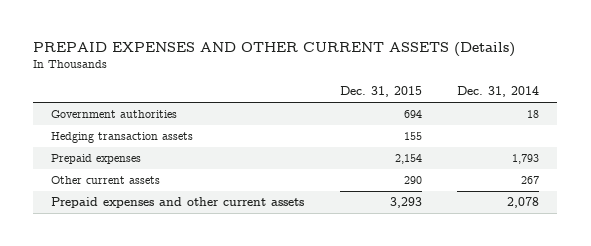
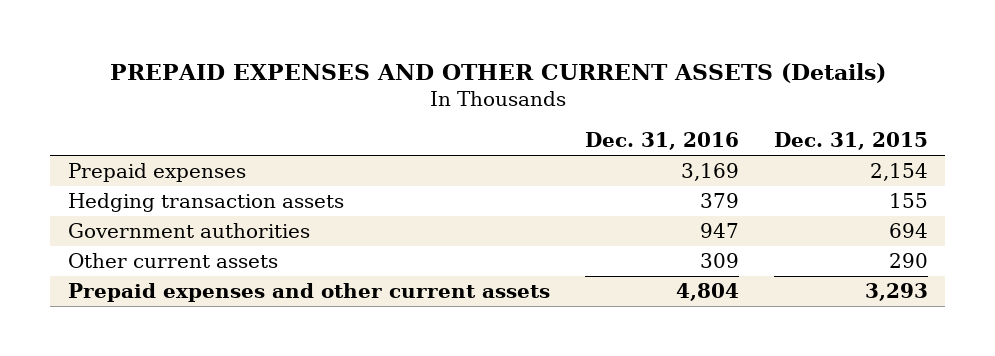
[457,86,540,98] Dec. 31, 2014 -> none
none -> [584,132,739,151] Dec. 31, 2016
[51,131,194,143] Hedging transaction assets -> [67,193,344,213] Hedging transaction assets
[51,109,178,118] Government authorities -> [67,223,310,239] Government authorities

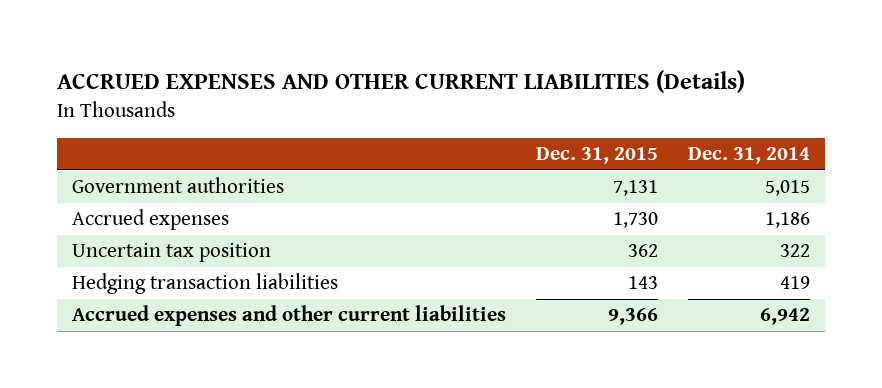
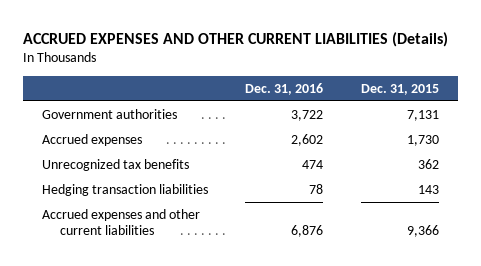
[687,147,810,165] Dec. 31, 2014 -> none
none -> [245,82,324,95] Dec. 31, 2016
[72,243,272,263] Uncertain tax position -> [41,158,189,171] Unrecognized tax benefits

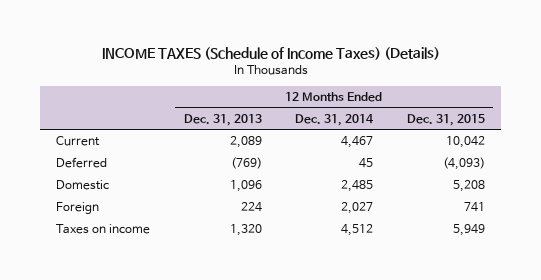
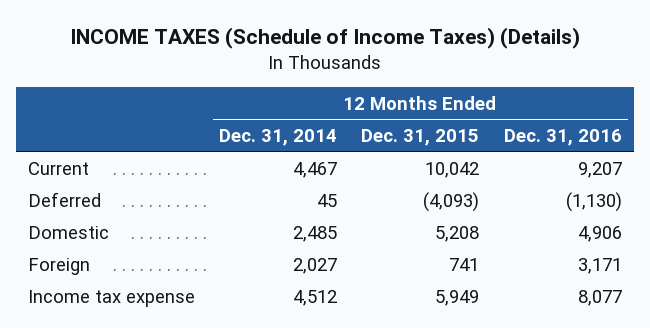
[183,113,262,126] Dec. 31, 2013 -> none
none -> [503,128,622,146] Dec. 31, 2016
[56,224,151,235] Taxes on income -> [27,289,195,307] Income tax expense

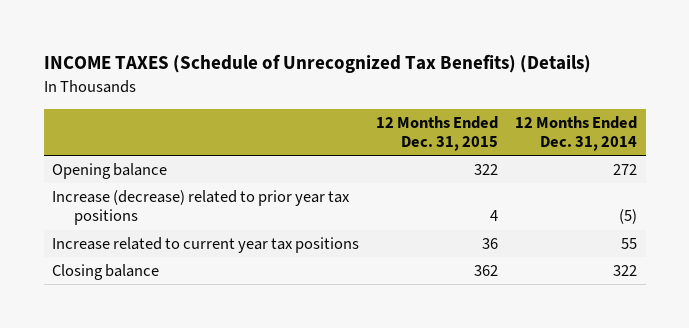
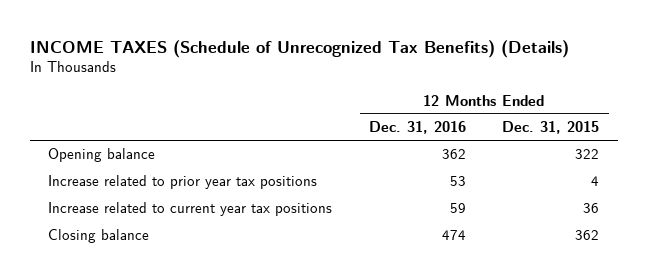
[515,115,638,152] 12 Months Ended Dec. 31, 2014 -> none
none -> [368,121,466,135] Dec. 31, 2016
[52,190,351,226] Increase (decrease) related to prior year tax positions -> [48,175,318,190] Increase related to prior year tax positions

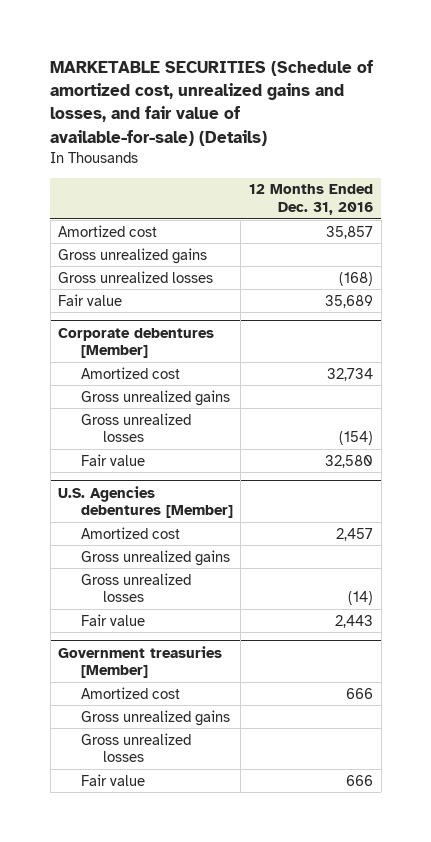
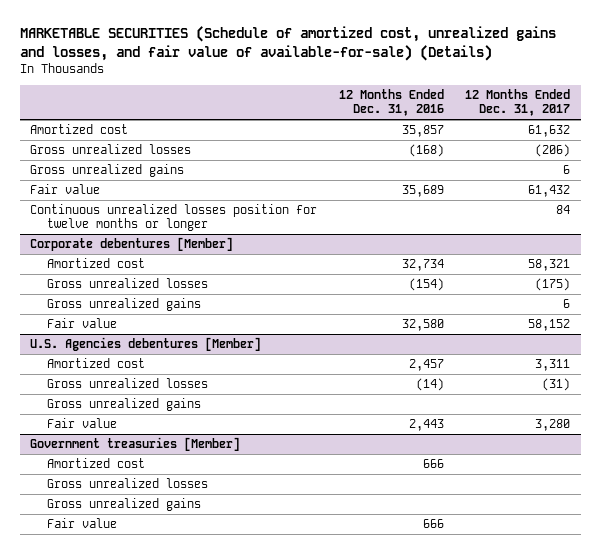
none -> [465,89,571,117] 12 Months Ended Dec. 31, 2017
[58,247,208,264] Gross unrealized gains -> [30,164,185,178] Gross unrealized gains
none -> [30,204,318,232] Continuous unrealized losses position for twelve months or longer
[80,389,230,406] Gross unrealized gains -> [46,298,201,312] Gross unrealized gains
[80,549,230,566] Gross unrealized gains -> [46,398,201,412] Gross unrealized gains
[80,709,230,726] Gross unrealized gains -> [46,498,201,512] Gross unrealized gains

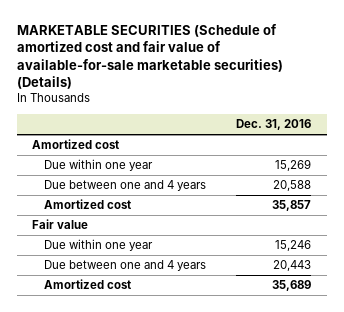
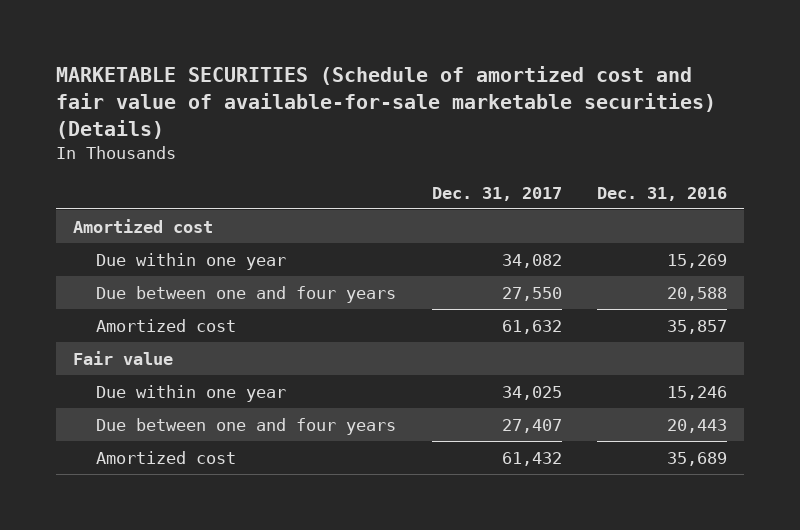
none -> [431,186,562,201] Dec. 31, 2017
[43,180,206,192] Due between one and 4 years -> [96,285,397,303] Due between one and four years
[43,260,206,272] Due between one and 4 years -> [96,417,397,435] Due between one and four years

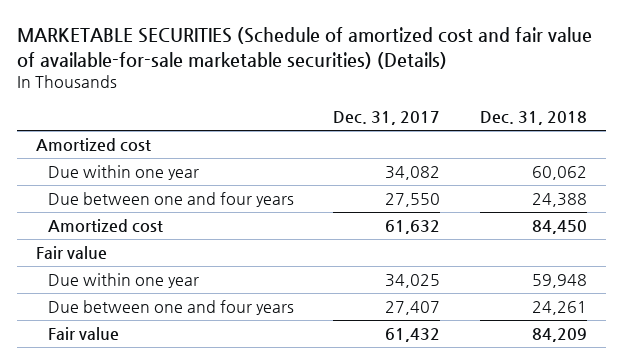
[596,186,727,201] Dec. 31, 2016 -> none
none -> [479,111,587,126] Dec. 31, 2018
[96,450,237,464] Amortized cost -> [48,327,120,341] Fair value

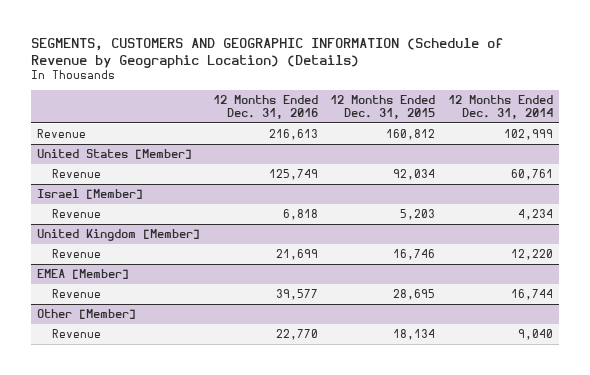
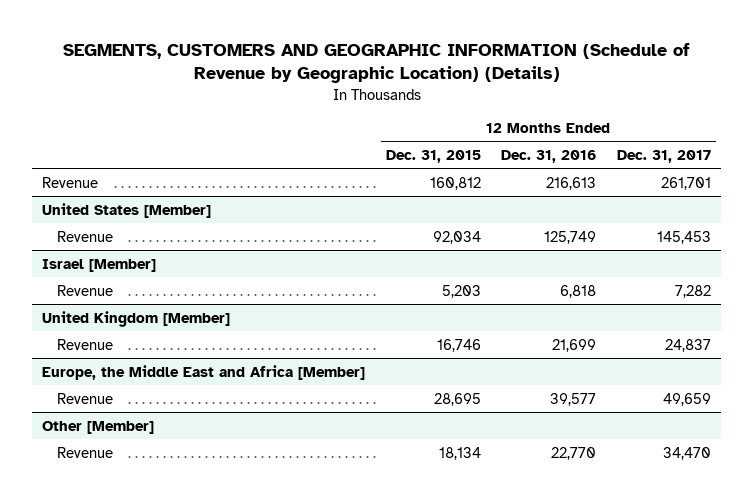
[447,95,553,119] 12 Months Ended Dec. 31, 2014 -> none
none -> [617,150,712,164] Dec. 31, 2017
[37,269,130,280] EMEA [Member] -> [42,364,366,380] Europe, the Middle East and Africa [Member]

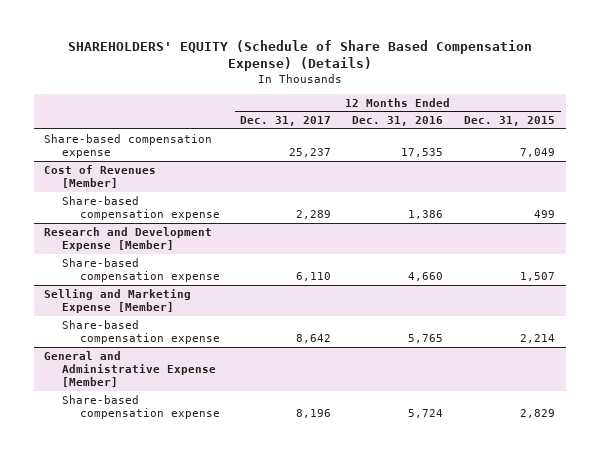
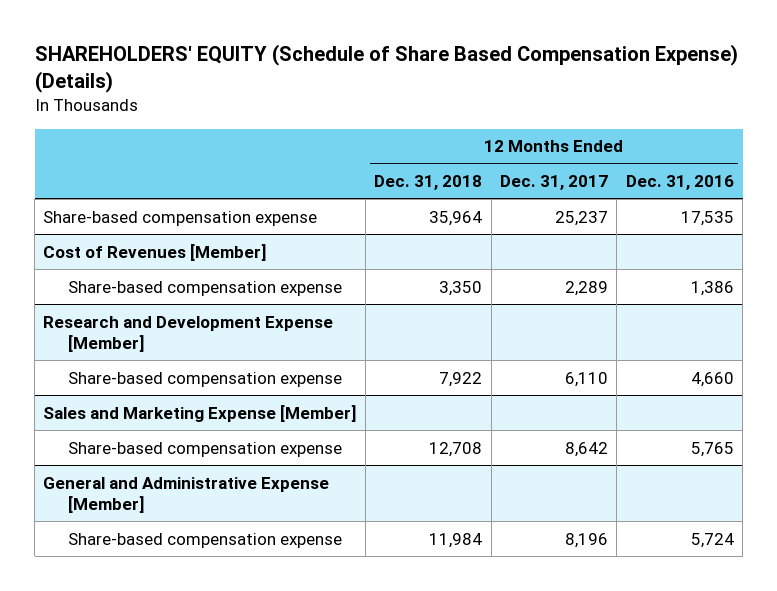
[464,116,556,127] Dec. 31, 2015 -> none
none -> [374,175,483,191] Dec. 31, 2018
[44,288,192,313] Selling and Marketing Expense [Member] -> [43,404,357,422] Sales and Marketing Expense [Member]

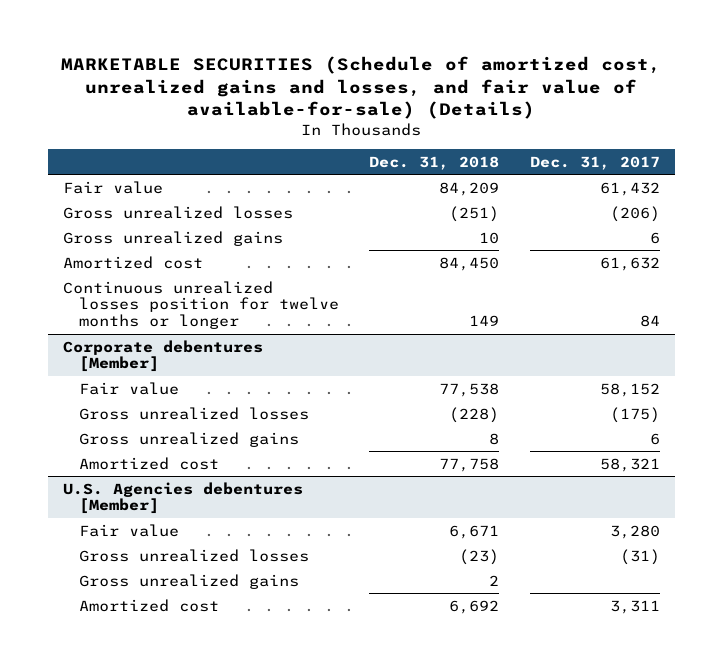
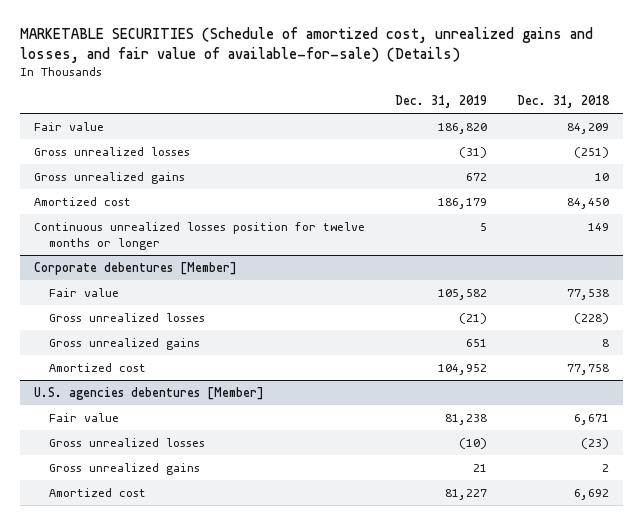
[529,155,660,170] Dec. 31, 2017 -> none
none -> [394,95,487,109] Dec. 31, 2019
[62,481,303,515] U.S. Agencies debentures [Member] -> [34,386,265,400] U.S. agencies debentures [Member]

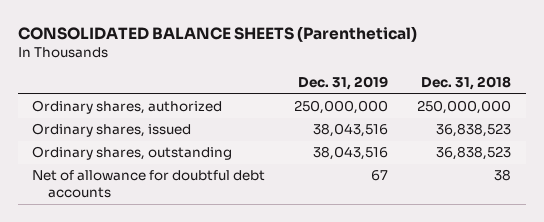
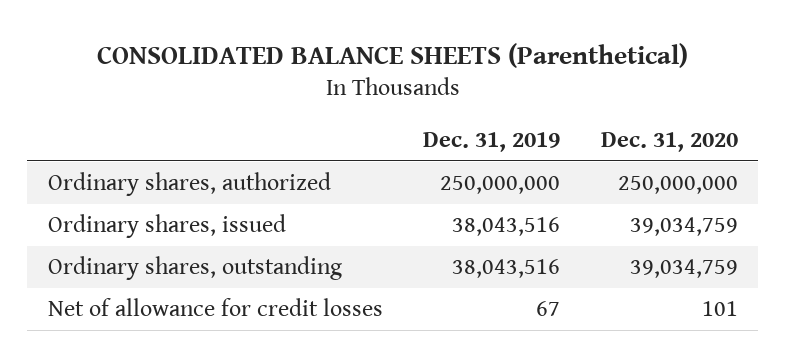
[421,76,512,91] Dec. 31, 2018 -> none
none -> [600,131,738,152] Dec. 31, 2020
[32,170,266,199] Net of allowance for doubtful debt accounts -> none
none -> [47,298,383,317] Net of allowance for credit losses

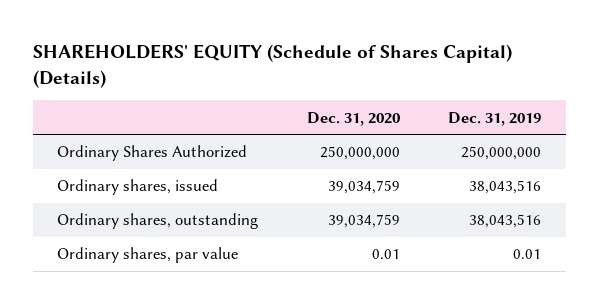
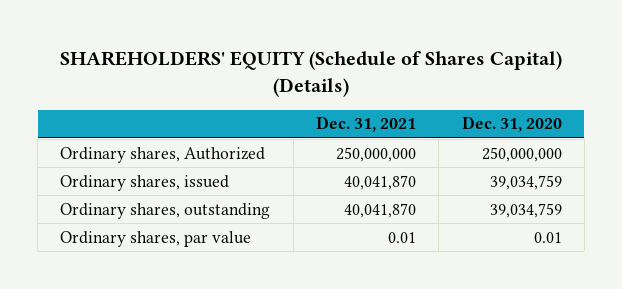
[448,111,542,126] Dec. 31, 2019 -> none
none -> [316,116,417,133] Dec. 31, 2021
[56,145,247,162] Ordinary Shares Authorized -> [60,146,266,163] Ordinary shares, Authorized

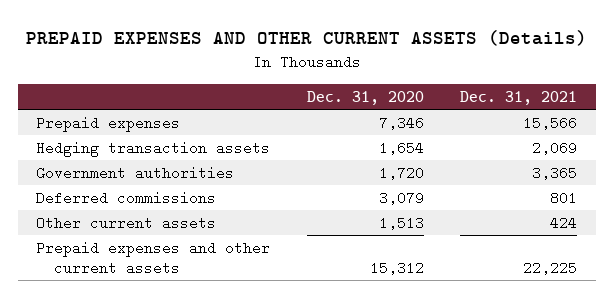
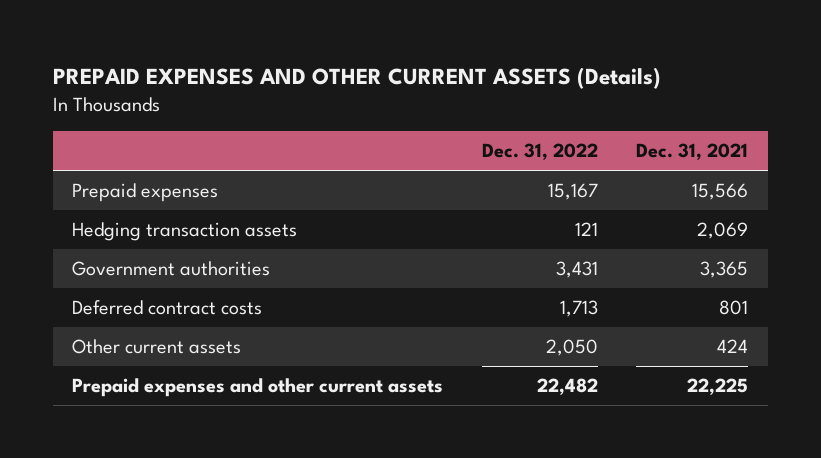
[306,90,424,105] Dec. 31, 2020 -> none
none -> [481,143,598,161] Dec. 31, 2022
[36,190,217,205] Deferred commissions -> none
none -> [72,300,263,316] Deferred contract costs

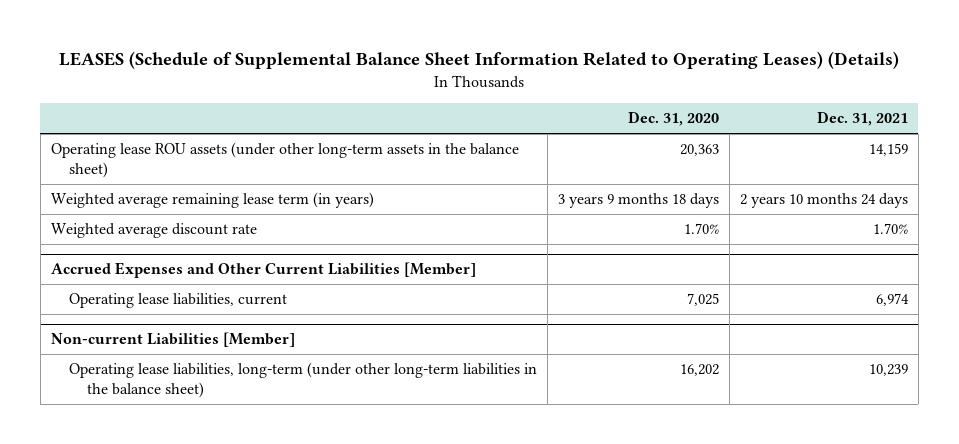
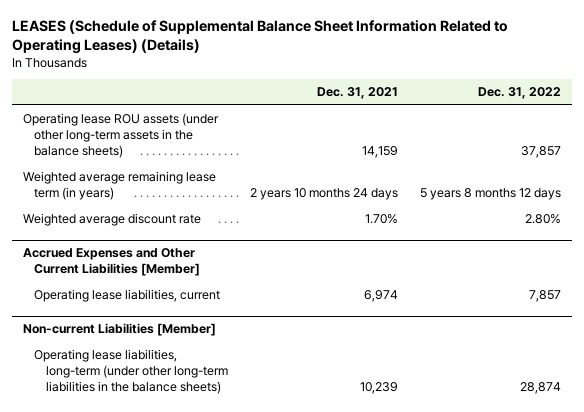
[627,111,719,127] Dec. 31, 2020 -> none
none -> [478,87,562,100] Dec. 31, 2022
[50,142,519,179] Operating lease ROU assets (under other long-term assets in the balance sheet) -> [22,113,219,159] Operating lease ROU assets (under other long-term assets in the balance sheets)
[68,362,537,399] Operating lease liabilities, long-term (under other long-term liabilities in the balance sheet) -> [34,349,229,395] Operating lease liabilities, long-term (under other long-term liabilities in the balance sheets)

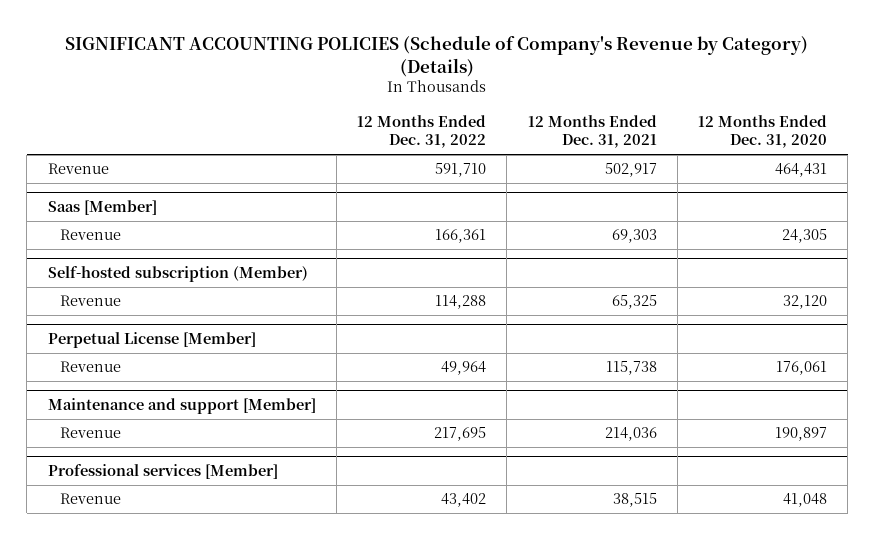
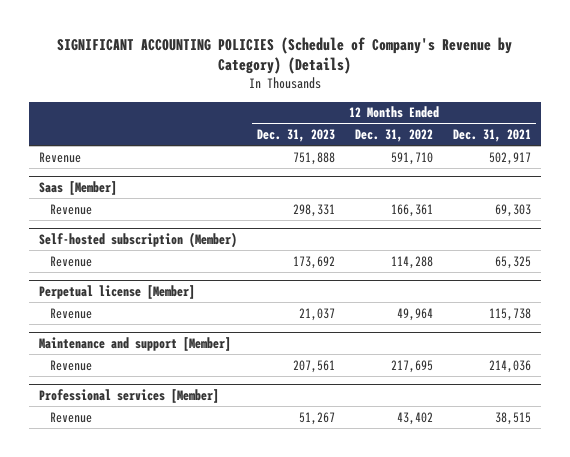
[698,114,828,149] 12 Months Ended Dec. 31, 2020 -> none
none -> [257,129,336,143] Dec. 31, 2023
[47,331,256,348] Perpetual License [Member] -> [38,285,195,300] Perpetual license [Member]

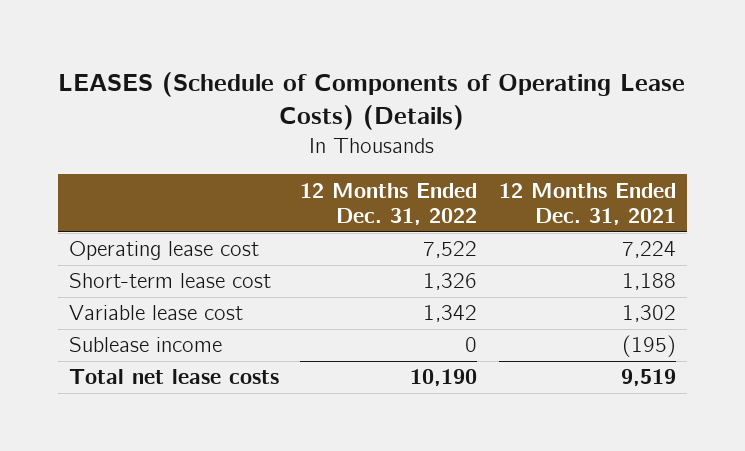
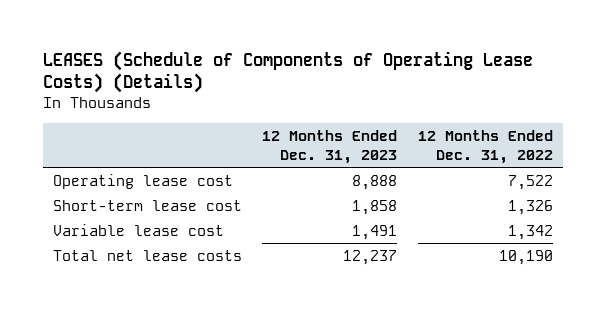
[498,182,676,226] 12 Months Ended Dec. 31, 2021 -> none
none -> [262,130,398,164] 12 Months Ended Dec. 31, 2023
[68,337,222,353] Sublease income -> none

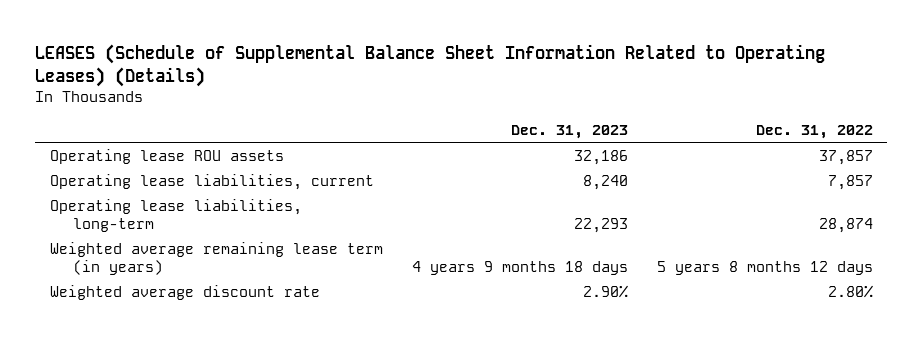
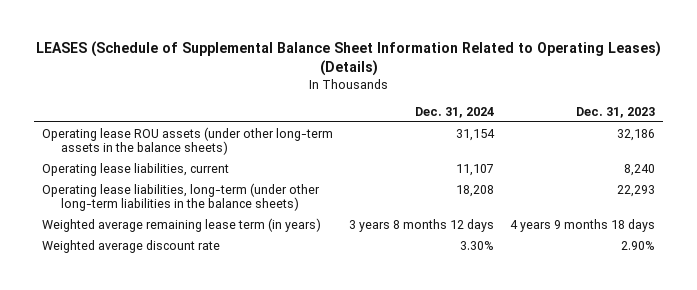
[755,124,873,139] Dec. 31, 2022 -> none
none -> [415,106,495,118] Dec. 31, 2024
[49,148,284,164] Operating lease ROU assets -> [42,126,334,156] Operating lease ROU assets (under other long-term assets in the balance sheets)
[49,198,302,232] Operating lease liabilities, long-term -> [42,182,321,212] Operating lease liabilities, long-term (under other long-term liabilities in the balance sheets)

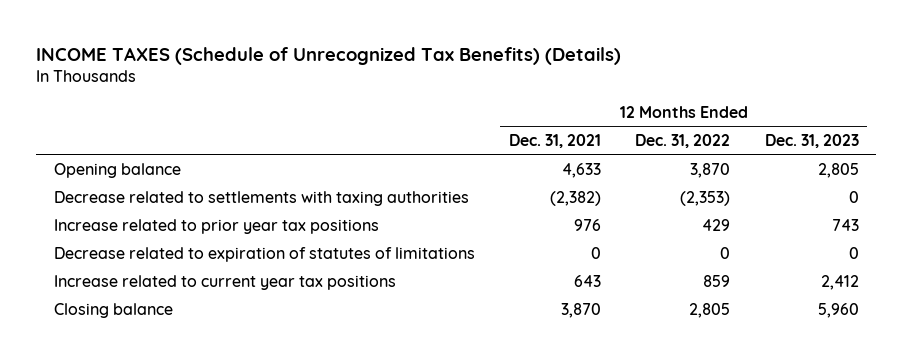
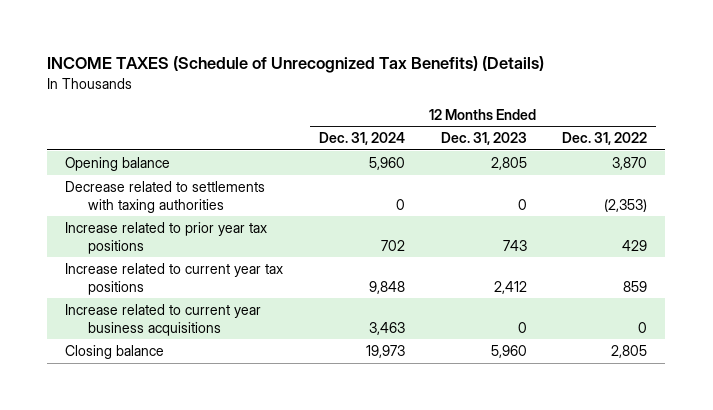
[508,133,601,148] Dec. 31, 2021 -> none
none -> [318,132,405,146] Dec. 31, 2024
[53,246,475,262] Decrease related to expiration of statutes of limitations -> none
none -> [65,304,262,336] Increase related to current year business acquisitions

